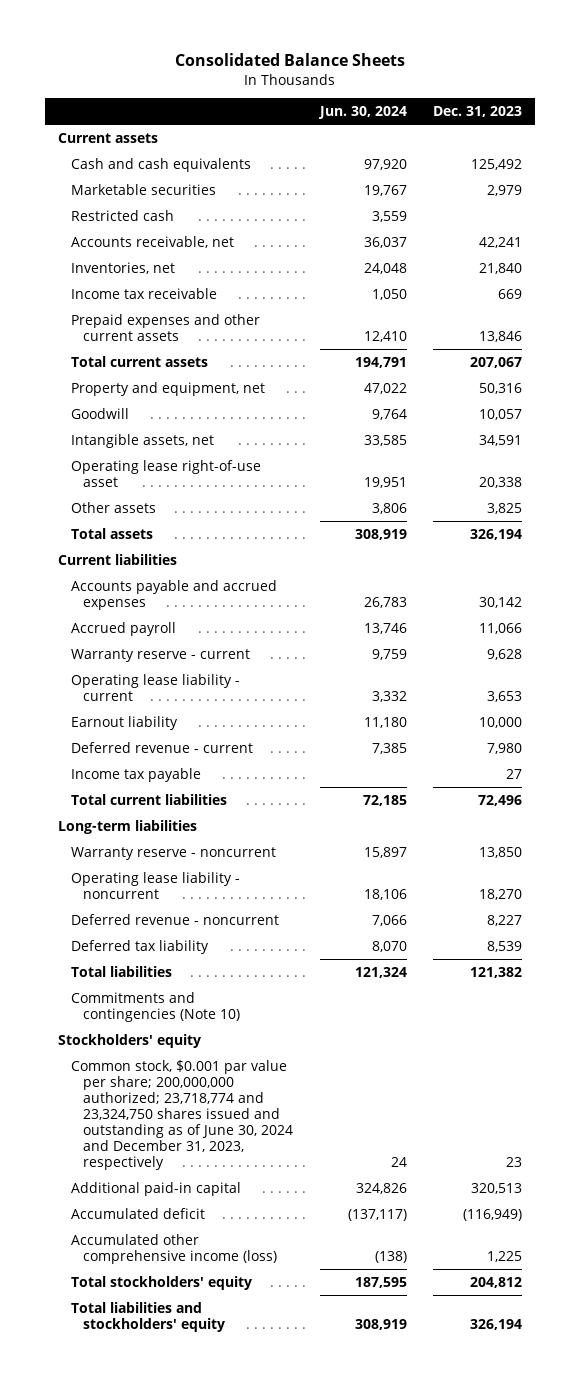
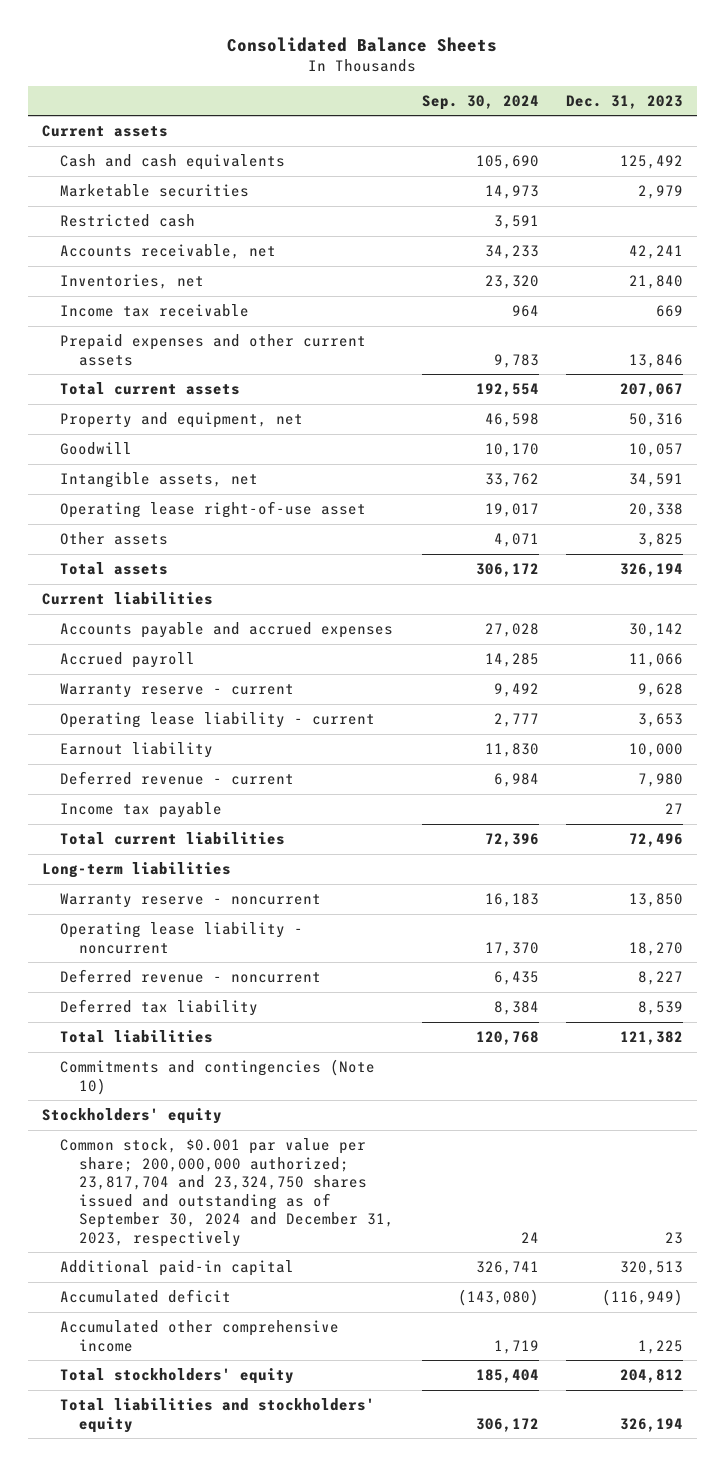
[317,106,407,120] Jun. 30, 2024 -> none
none -> [421,94,539,110] Sep. 30, 2024
[70,1059,294,1170] Common stock, $0.001 par value per share; 200,000,000 authorized; 23,718,774 and 23,324,750 shares issued and outstanding as of June 30, 2024 and December 31, 2023, respectively -> [60,1138,395,1247] Common stock, $0.001 par value per share; 200,000,000 authorized; 23,817,704 and 23,324,750 shares issued and outstanding as of September 30, 2024 and December 31, 2023, respectively
[70,1233,278,1264] Accumulated other comprehensive income (loss) -> [60,1320,340,1352] Accumulated other comprehensive income

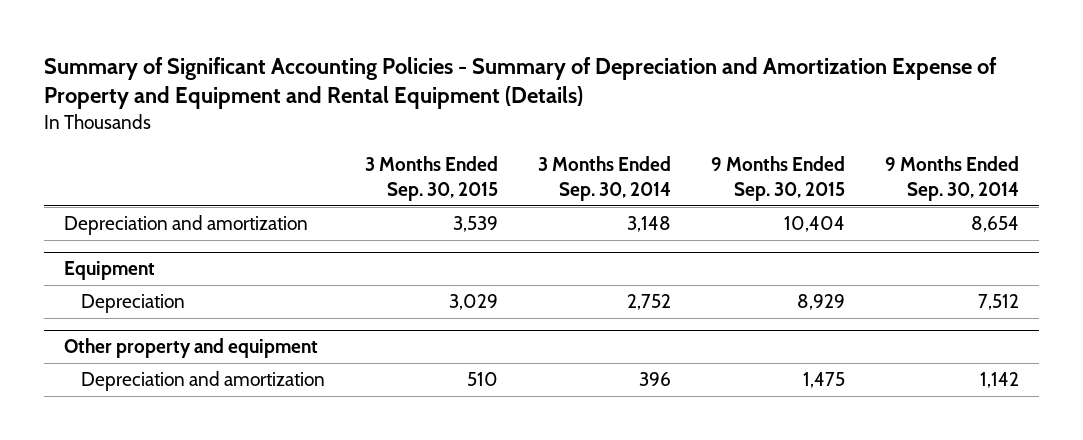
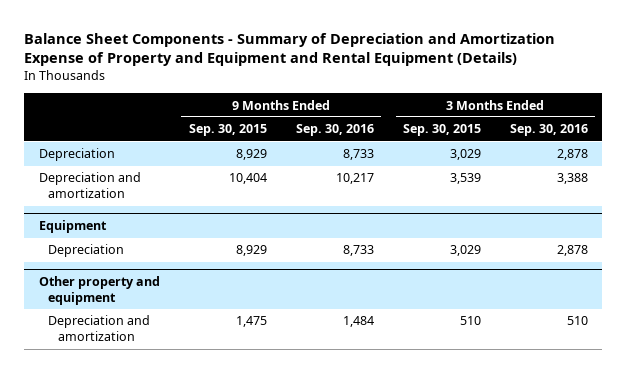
[44,56,998,110] Summary of Significant Accounting Policies - Summary of Depreciation and Amortization Expense of Property and Equipment and Rental Equipment (Details) -> [24,32,556,67] Balance Sheet Components - Summary of Depreciation and Amortization Expense of Property and Equipment and Rental Equipment (Details)
[538,156,672,201] 3 Months Ended Sep. 30, 2014 -> none
[885,156,1020,201] 9 Months Ended Sep. 30, 2014 -> none
none -> [295,124,374,137] Sep. 30, 2016
none -> [509,124,588,137] Sep. 30, 2016
none -> [38,148,115,162] Depreciation

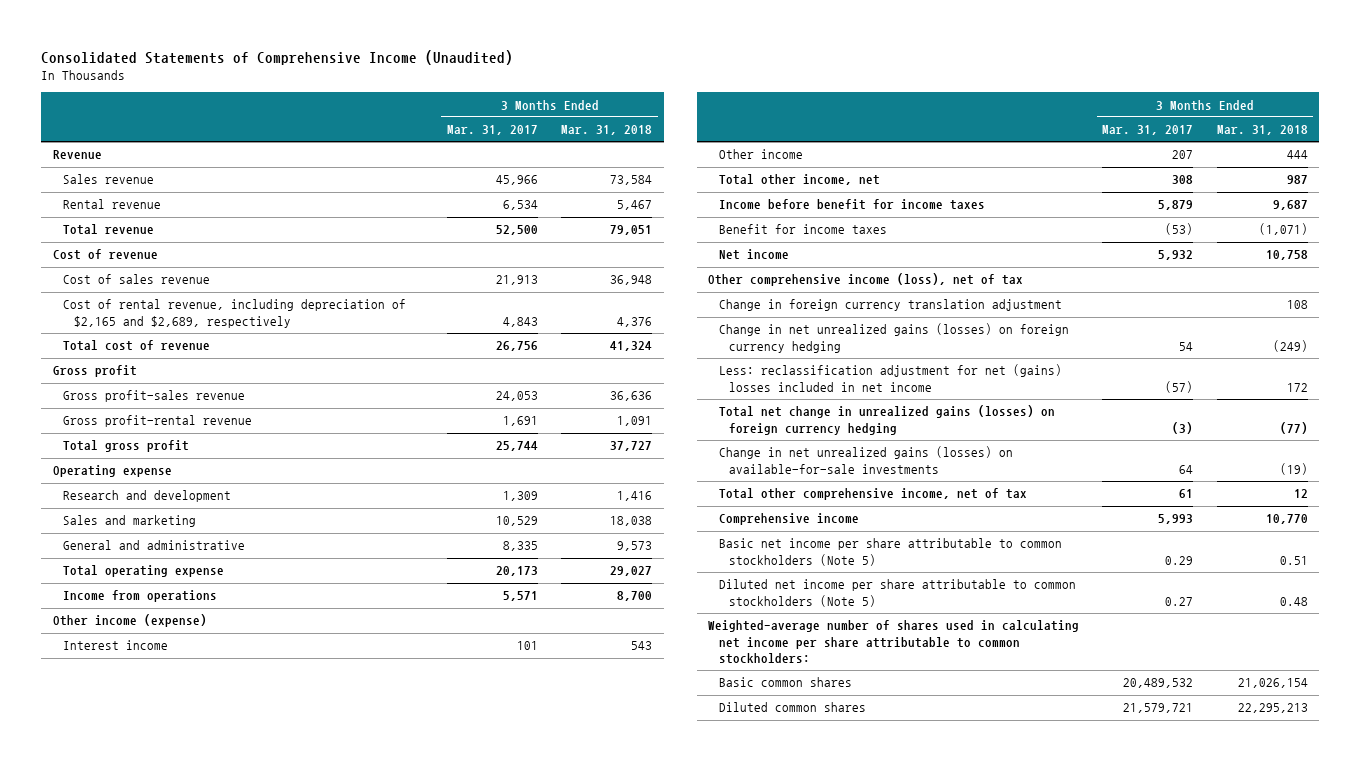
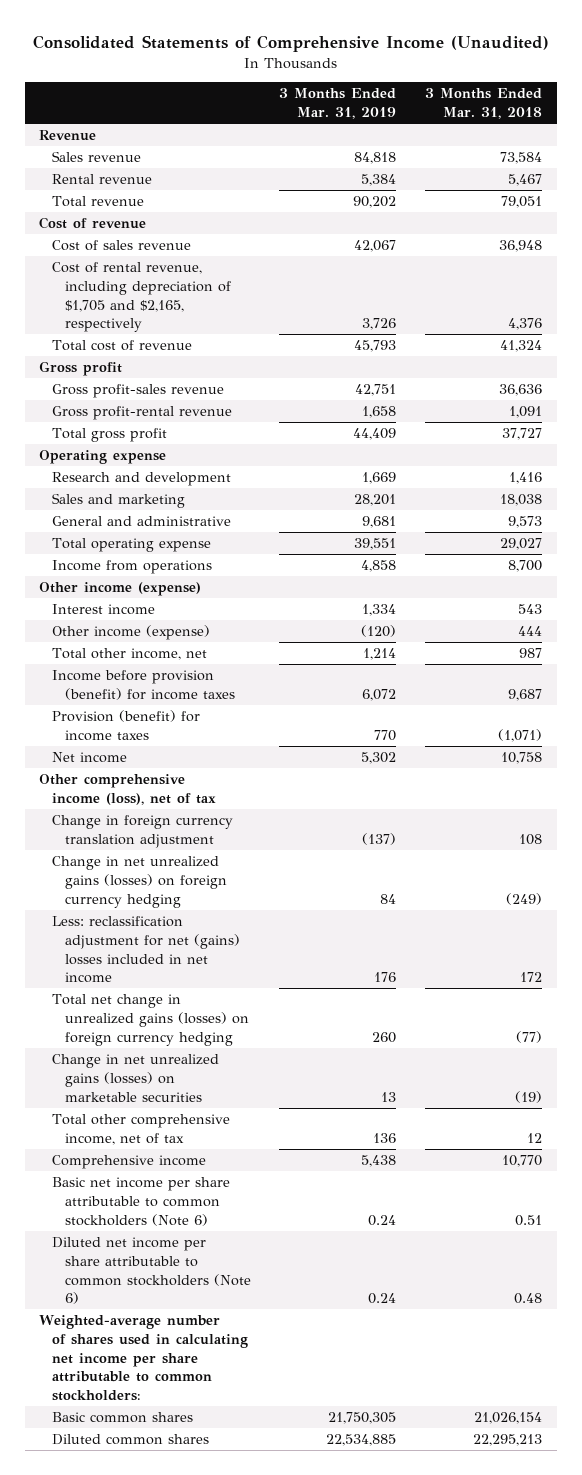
[447,125,539,136] Mar. 31, 2017 -> none
none -> [279,88,397,120] 3 Months Ended Mar. 31, 2019
[63,299,407,328] Cost of rental revenue, including depreciation of $2,165 and $2,689, respectively -> [52,262,231,333] Cost of rental revenue, including depreciation of $1,705 and $2,165, respectively
[718,149,803,160] Other income -> [52,625,211,641] Other income (expense)
[718,199,985,211] Income before benefit for income taxes -> [52,670,235,700] Income before provision (benefit) for income taxes
[718,224,887,235] Benefit for income taxes -> [52,710,201,741] Provision (benefit) for income taxes
[718,446,1013,474] Change in net unrealized gains (losses) on available-for-sale investments -> [52,1054,220,1102] Change in net unrealized gains (losses) on marketable securities
[718,538,1062,566] Basic net income per share attributable to common stockholders (Note 5) -> [52,1177,231,1226] Basic net income per share attributable to common stockholders (Note 6)
[718,579,1076,607] Diluted net income per share attributable to common stockholders (Note 5) -> [52,1237,251,1305] Diluted net income per share attributable to common stockholders (Note 6)

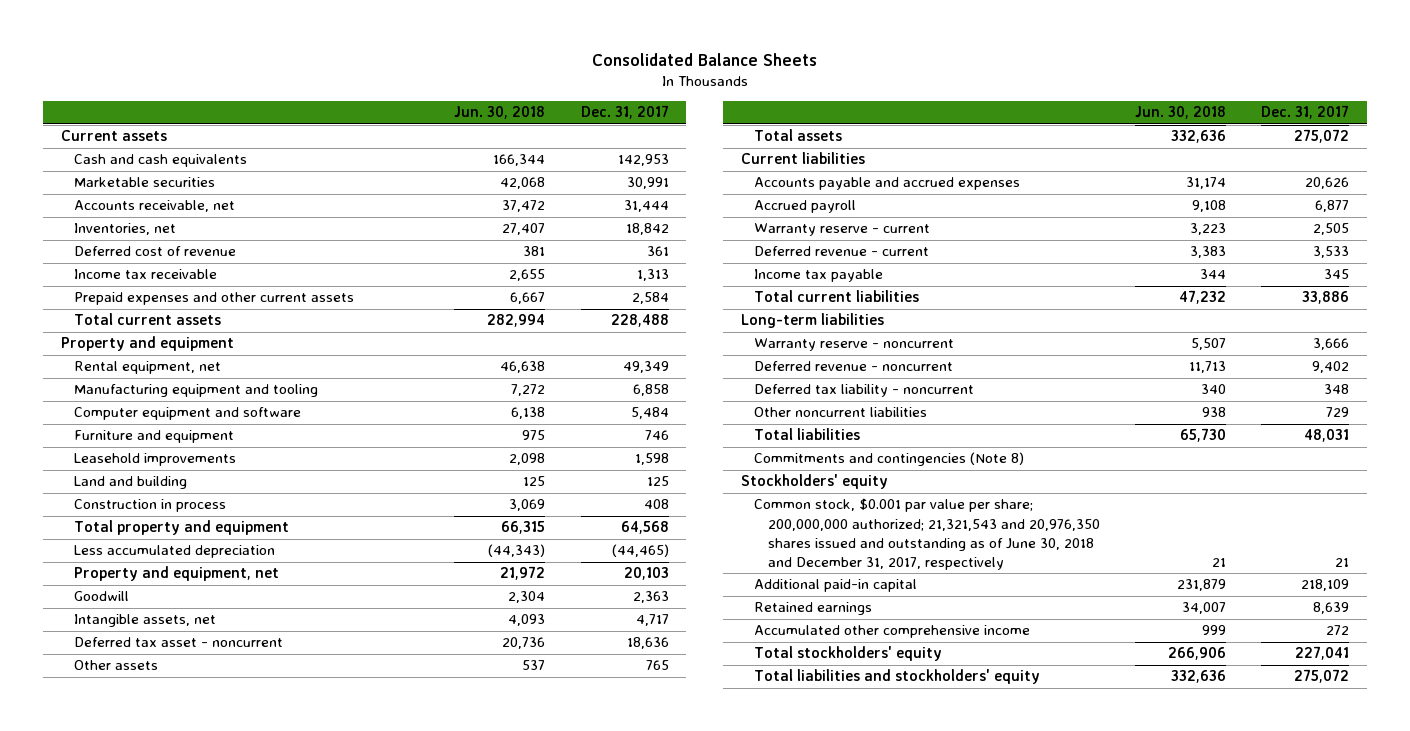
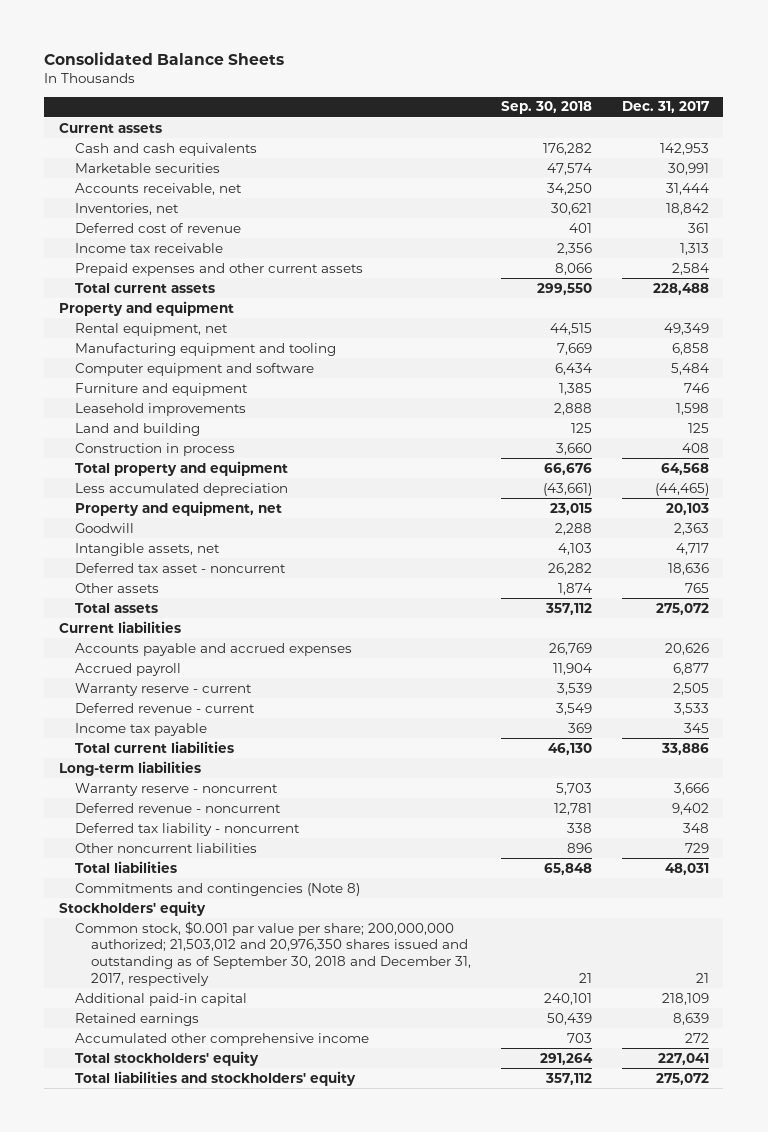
[454,106,546,120] Jun. 30, 2018 -> none
none -> [500,101,592,115] Sep. 30, 2018
[754,498,1100,571] Common stock, $0.001 par value per share; 200,000,000 authorized; 21,321,543 and 20,976,350 shares issued and outstanding as of June 30, 2018 and December 31, 2017, respectively -> [75,920,471,986] Common stock, $0.001 par value per share; 200,000,000 authorized; 21,503,012 and 20,976,350 shares issued and outstanding as of September 30, 2018 and December 31, 2017, respectively

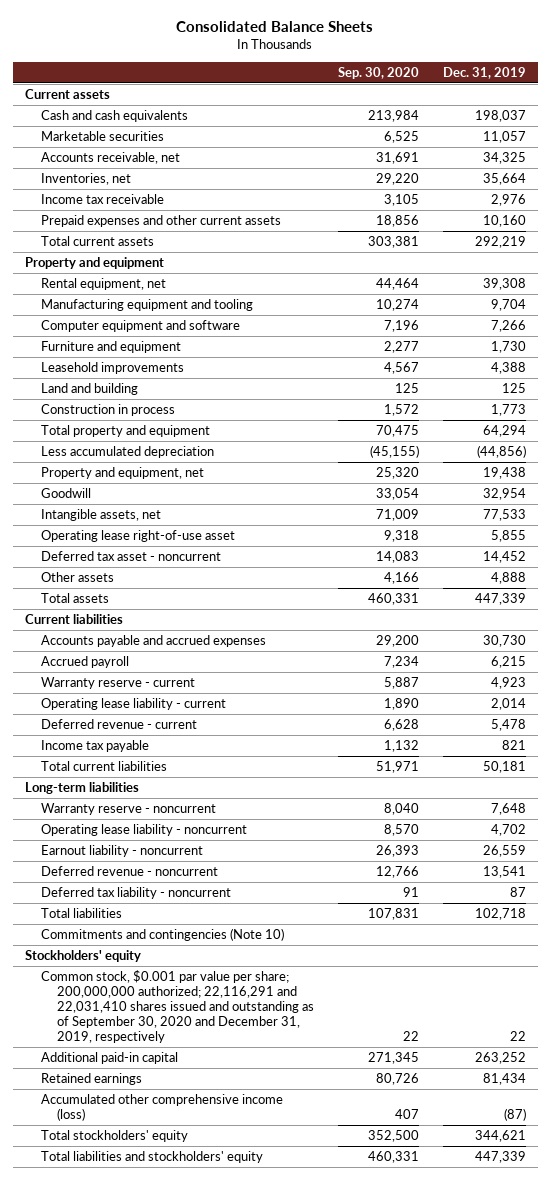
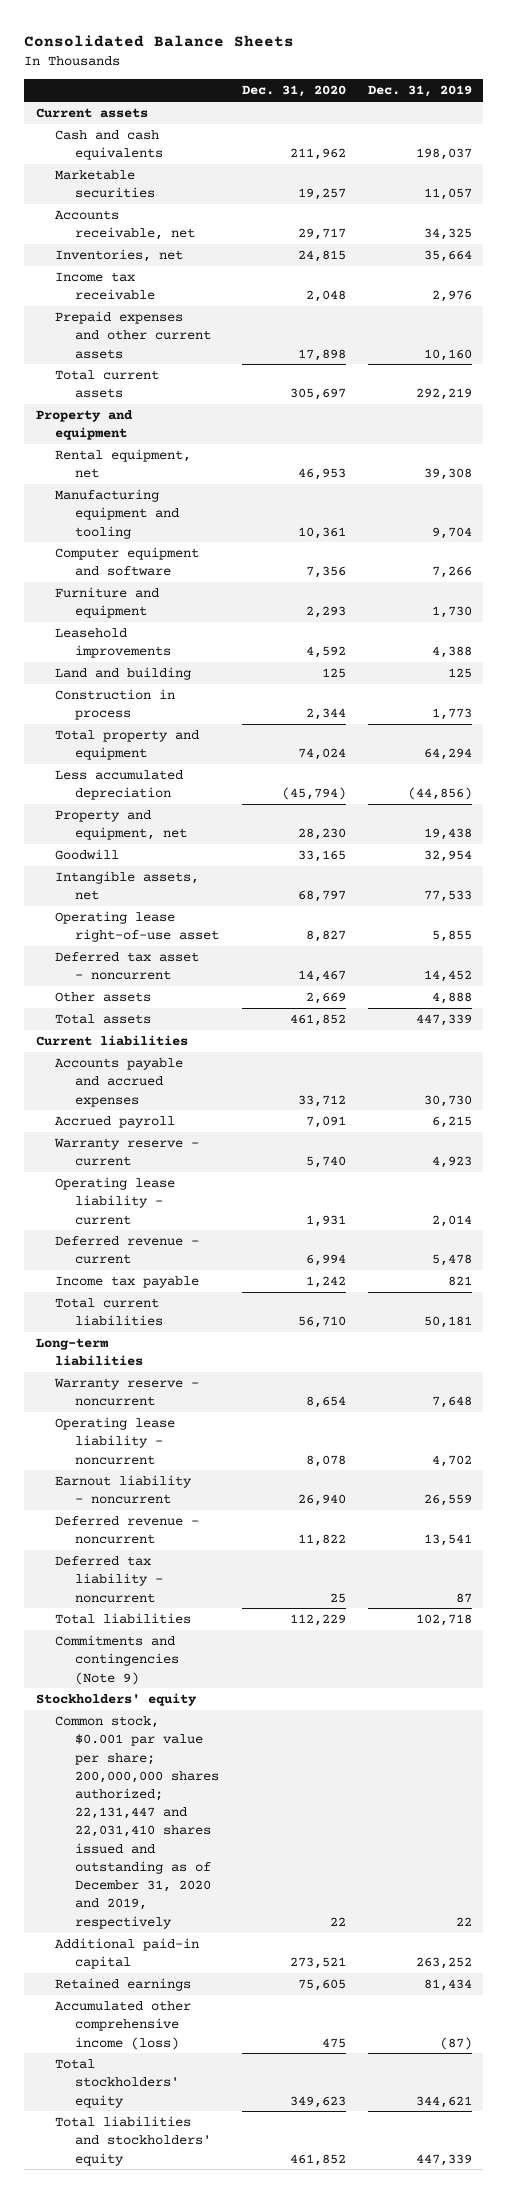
[338,66,420,79] Sep. 30, 2020 -> none
none -> [241,85,346,98] Dec. 31, 2020
[40,927,284,941] Commitments and contingencies (Note 10) -> [55,1635,180,1685] Commitments and contingencies (Note 9)
[40,969,315,1043] Common stock, $0.001 par value per share; 200,000,000 authorized; 22,116,291 and 22,031,410 shares issued and outstanding as of September 30, 2020 and December 31, 2019, respectively -> [55,1716,220,1929] Common stock, $0.001 par value per share; 200,000,000 shares authorized; 22,131,447 and 22,031,410 shares issued and outstanding as of December 31, 2020 and 2019, respectively

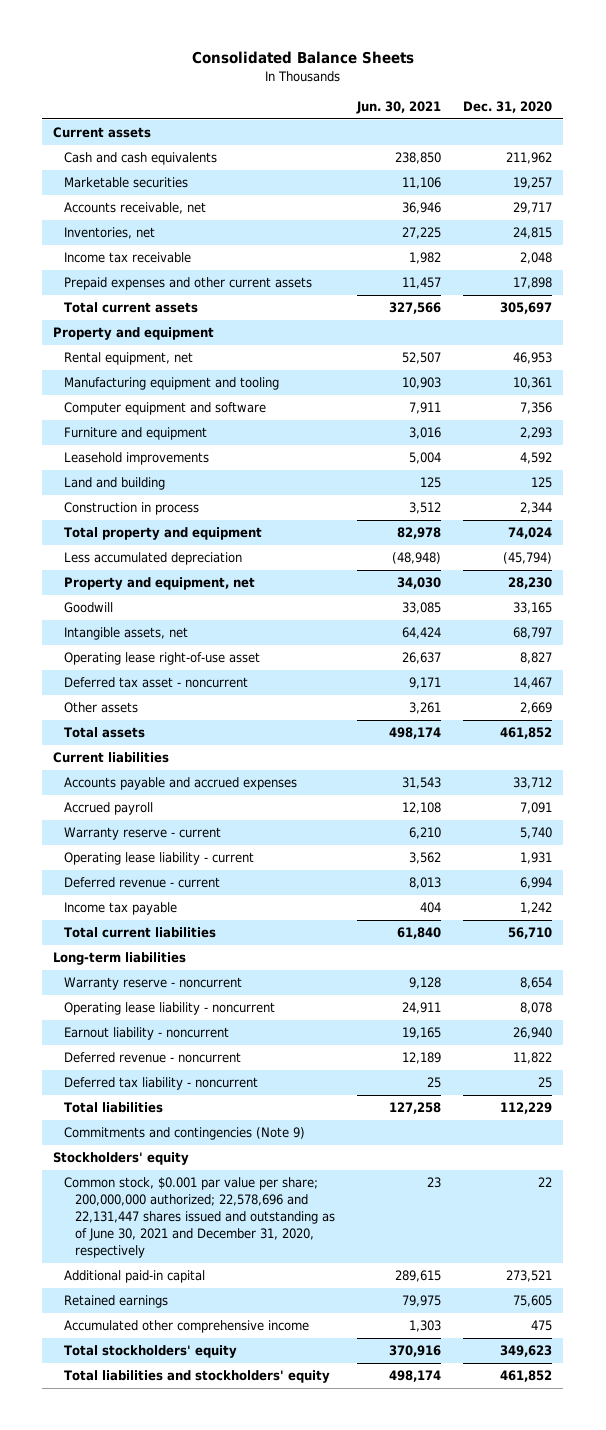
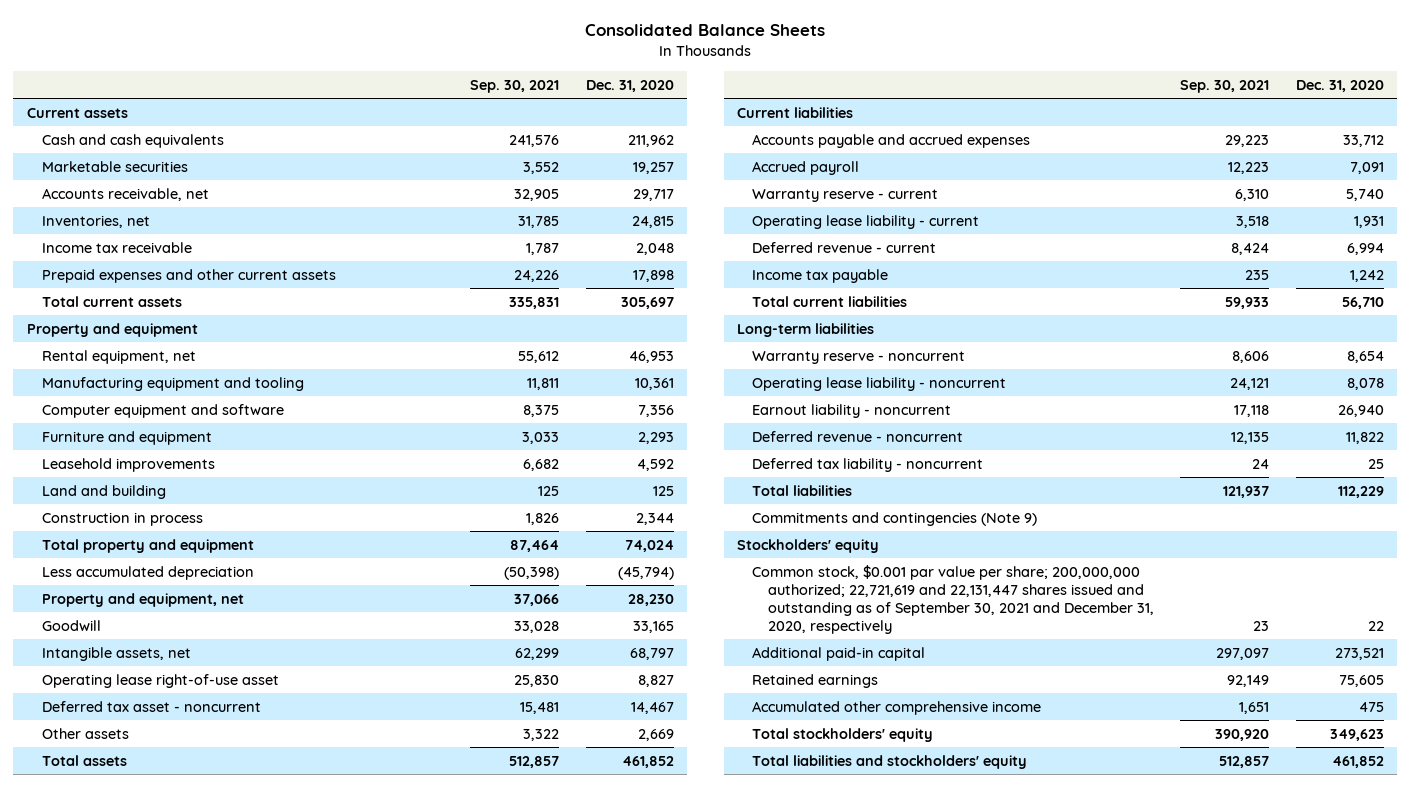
[355,101,441,115] Jun. 30, 2021 -> none
none -> [470,79,560,93] Sep. 30, 2021
[64,1177,335,1258] Common stock, $0.001 par value per share; 200,000,000 authorized; 22,578,696 and 22,131,447 shares issued and outstanding as of June 30, 2021 and December 31, 2020, respectively -> [752,564,1154,634] Common stock, $0.001 par value per share; 200,000,000 authorized; 22,721,619 and 22,131,447 shares issued and outstanding as of September 30, 2021 and December 31, 2020, respectively

